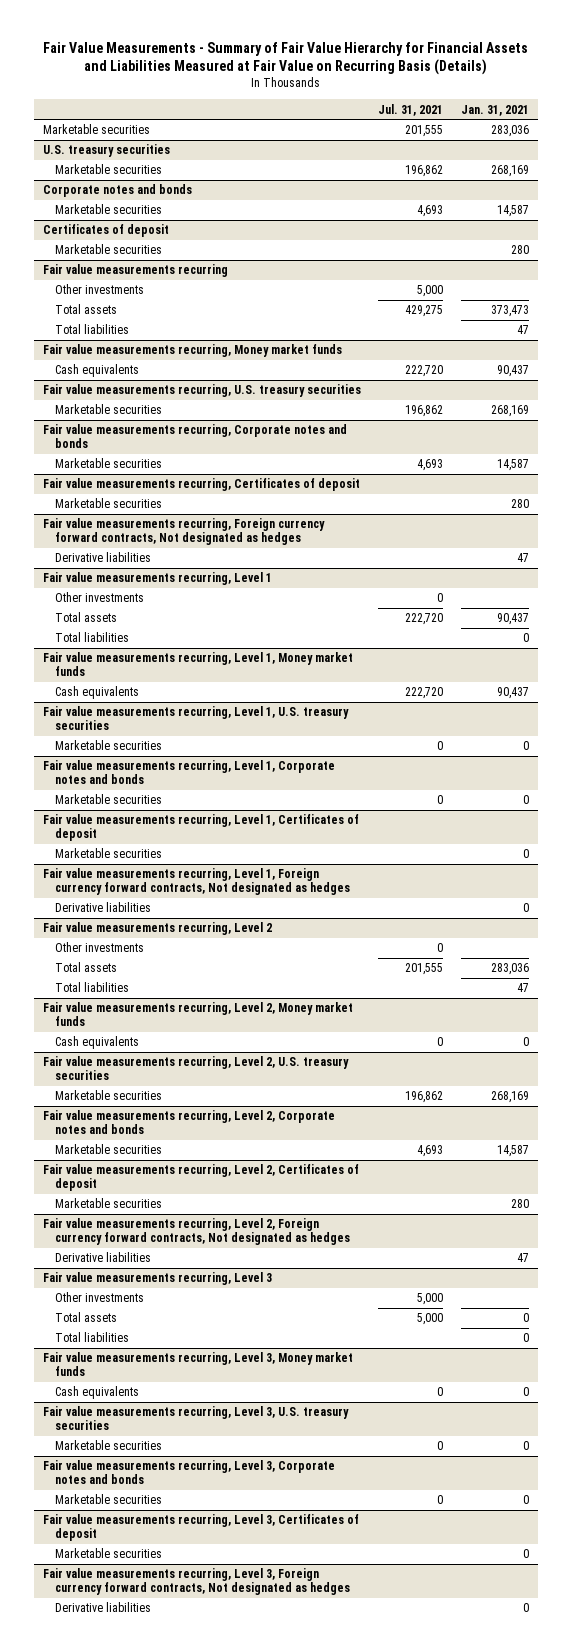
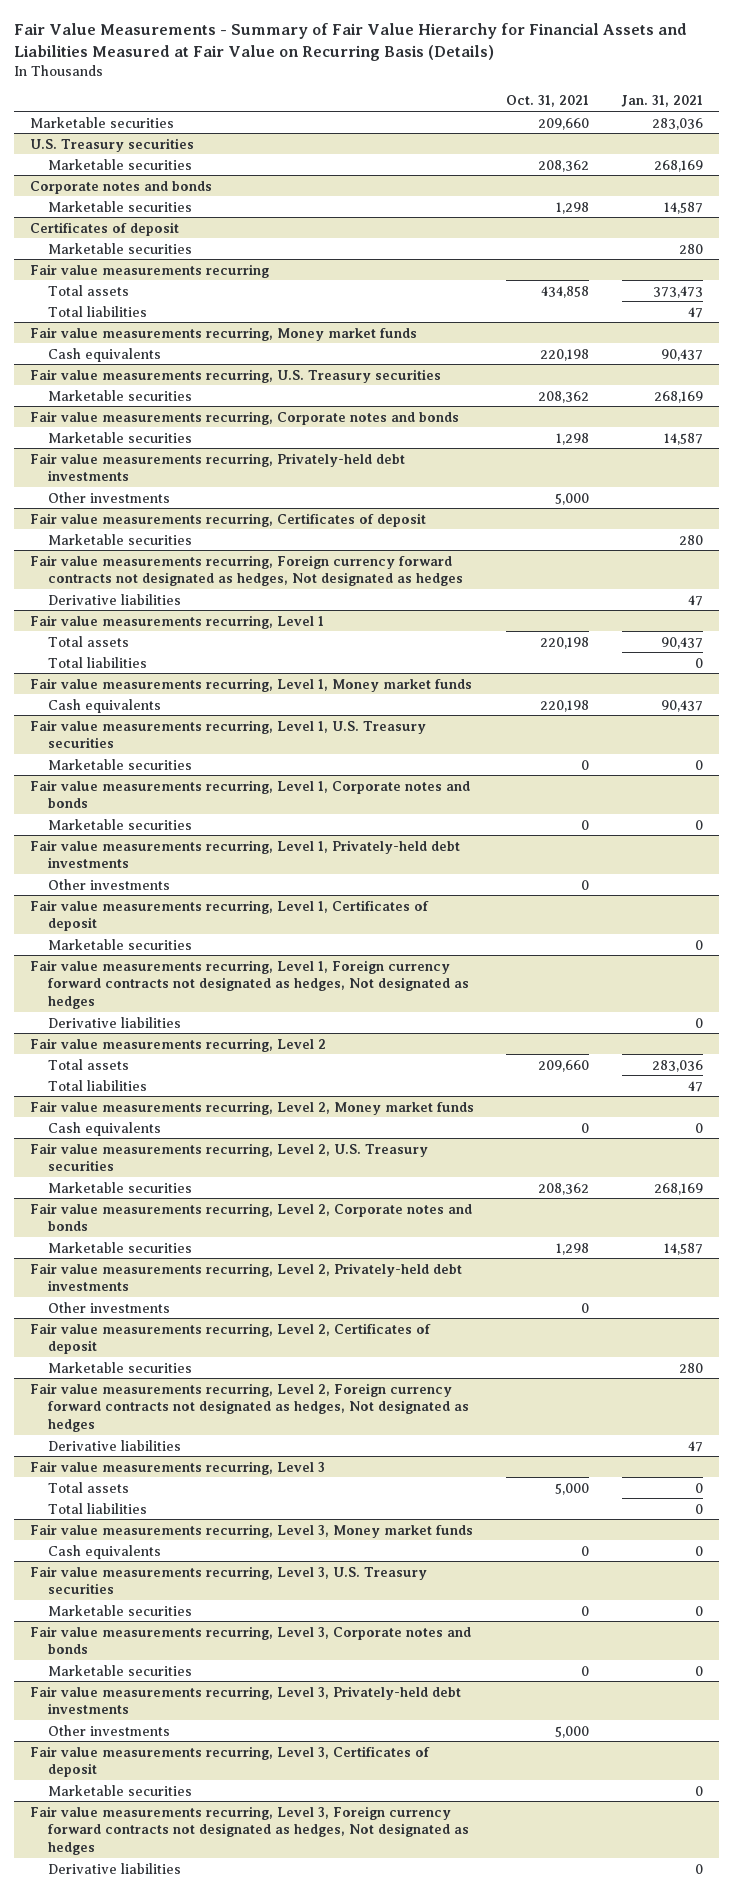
[378,103,444,116] Jul. 31, 2021 -> none
none -> [506,95,590,108] Oct. 31, 2021
[42,144,170,158] U.S. treasury securities -> [29,137,194,152] U.S. Treasury securities
[55,284,145,295] Other investments -> none
[42,384,361,398] Fair value measurements recurring, U.S. treasury securities -> [29,368,441,383] Fair value measurements recurring, U.S. Treasury securities
none -> [29,452,405,482] Fair value measurements recurring, Privately-held debt investments
none -> [47,491,170,503] Other investments
[42,518,325,545] Fair value measurements recurring, Foreign currency forward contracts, Not designated as hedges -> [29,554,463,587] Fair value measurements recurring, Foreign currency forward contracts not designated as hedges, Not designated as hedges
[55,592,145,603] Other investments -> none
[42,706,349,730] Fair value measurements recurring, Level 1, U.S. treasury securities -> [29,719,426,749] Fair value measurements recurring, Level 1, U.S. Treasury securities
none -> [29,839,460,869] Fair value measurements recurring, Level 1, Privately-held debt investments
none -> [47,878,170,890] Other investments
[42,868,351,895] Fair value measurements recurring, Level 1, Foreign currency forward contracts, Not designated as hedges -> [29,959,469,1009] Fair value measurements recurring, Level 1, Foreign currency forward contracts not designated as hedges, Not designated as hedges
[55,942,145,953] Other investments -> none
[42,1056,349,1080] Fair value measurements recurring, Level 2, U.S. treasury securities -> [29,1142,428,1172] Fair value measurements recurring, Level 2, U.S. Treasury securities
none -> [29,1262,462,1292] Fair value measurements recurring, Level 2, Privately-held debt investments
none -> [47,1301,170,1313] Other investments
[42,1218,351,1245] Fair value measurements recurring, Level 2, Foreign currency forward contracts, Not designated as hedges -> [29,1382,469,1432] Fair value measurements recurring, Level 2, Foreign currency forward contracts not designated as hedges, Not designated as hedges
[55,1292,145,1303] Other investments -> none
[42,1406,349,1430] Fair value measurements recurring, Level 3, U.S. treasury securities -> [29,1565,427,1595] Fair value measurements recurring, Level 3, U.S. Treasury securities
none -> [29,1685,461,1715] Fair value measurements recurring, Level 3, Privately-held debt investments
none -> [47,1724,170,1736] Other investments
[42,1568,351,1595] Fair value measurements recurring, Level 3, Foreign currency forward contracts, Not designated as hedges -> [29,1805,469,1855] Fair value measurements recurring, Level 3, Foreign currency forward contracts not designated as hedges, Not designated as hedges

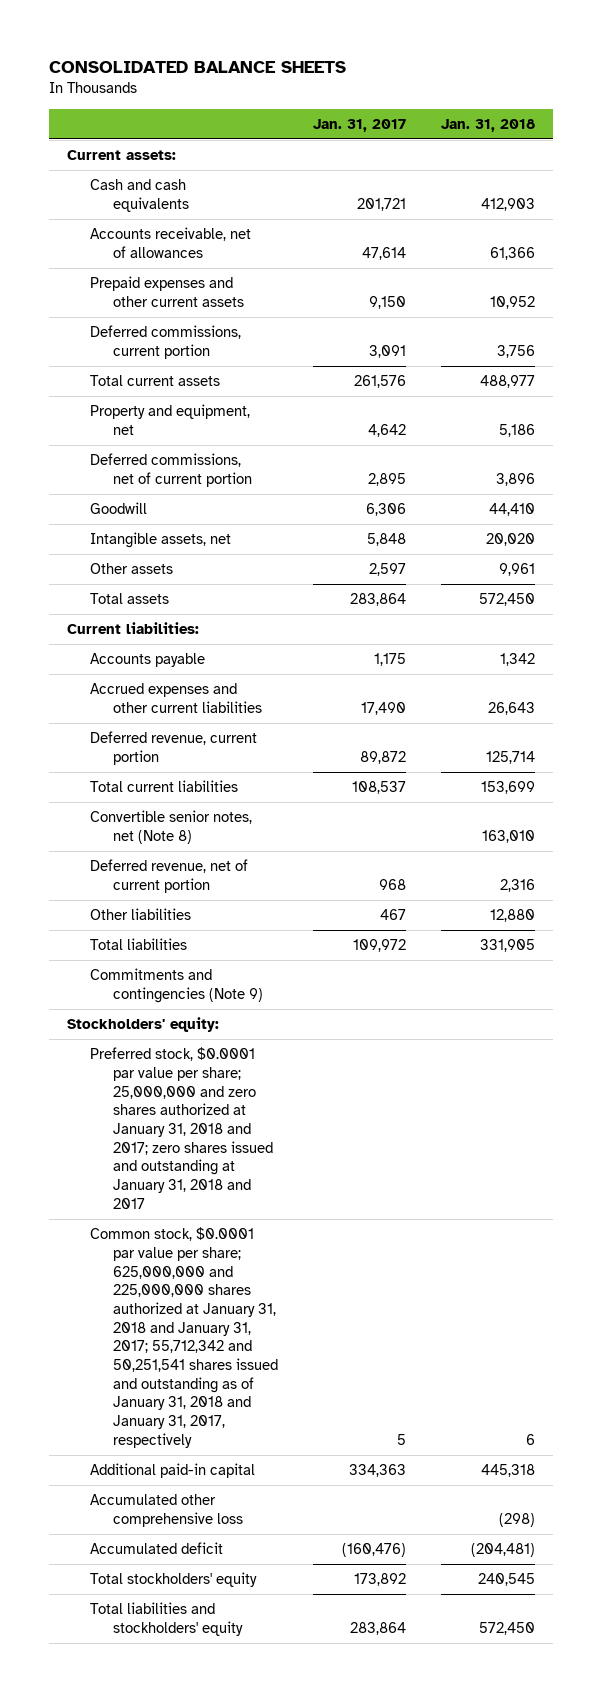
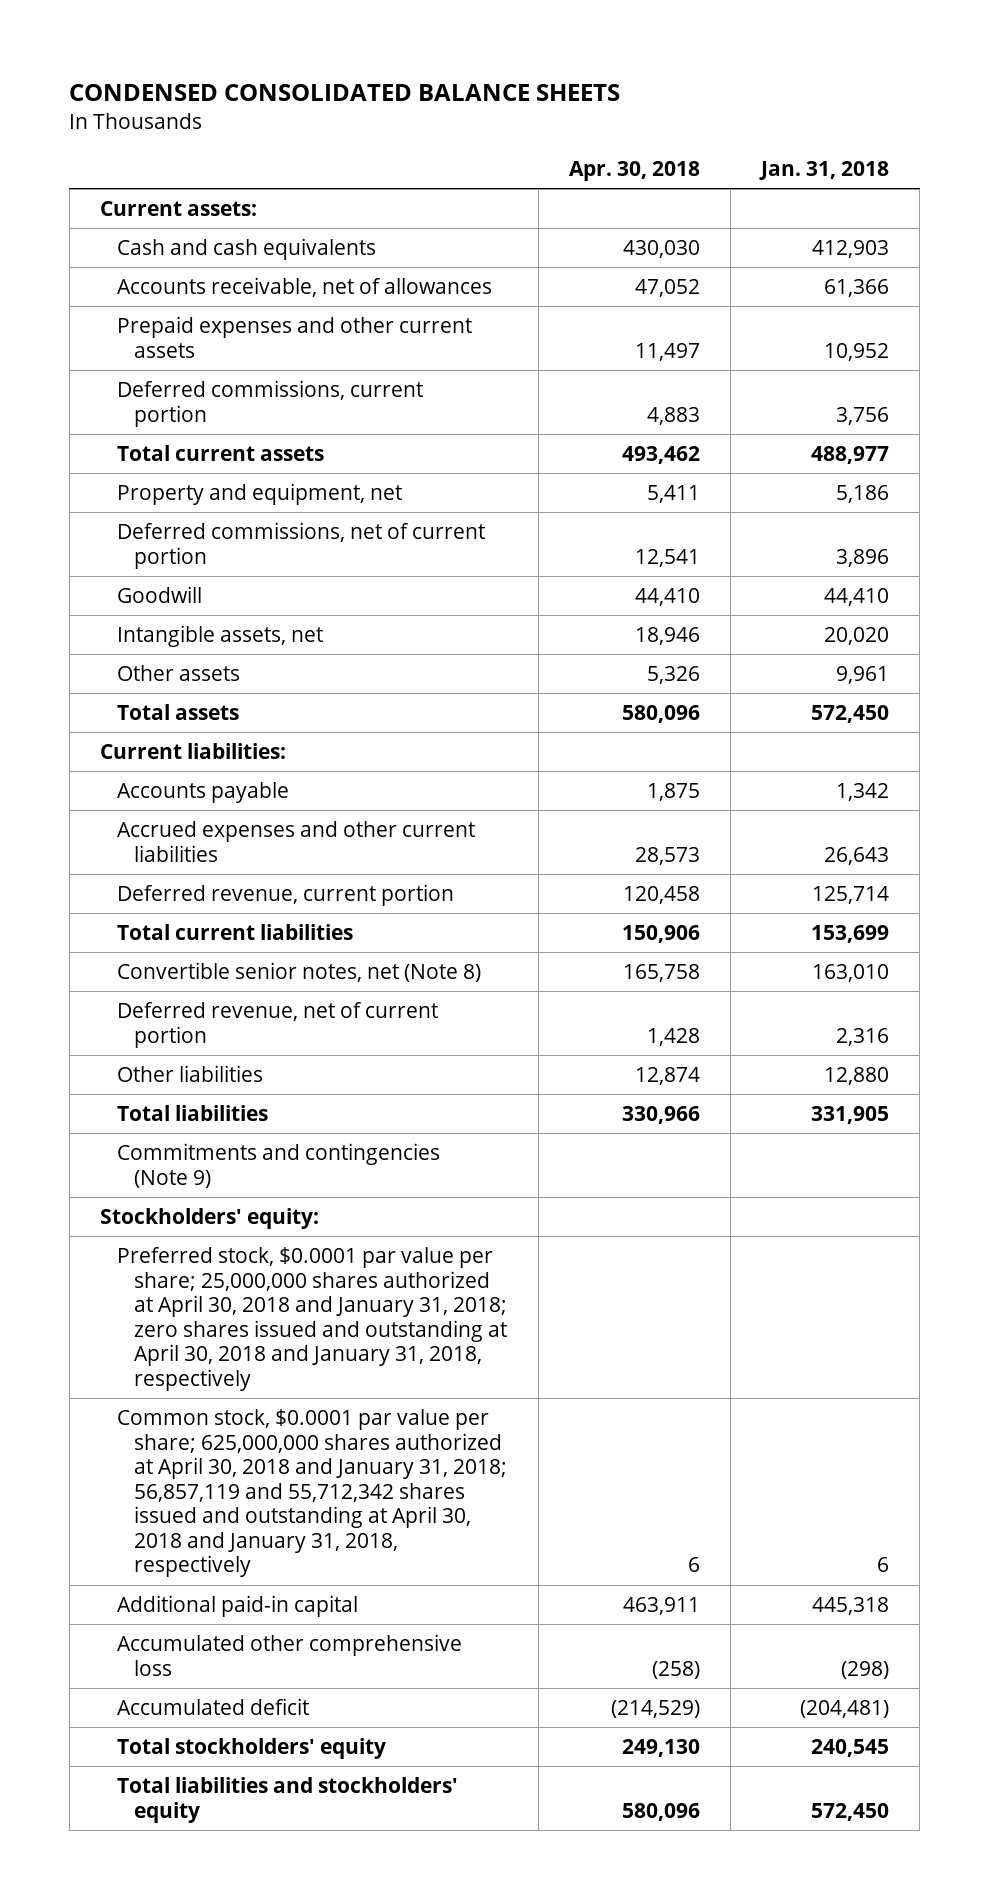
[49,60,347,73] CONSOLIDATED BALANCE SHEETS -> [69,83,621,101] CONDENSED CONSOLIDATED BALANCE SHEETS
[312,118,406,132] Jan. 31, 2017 -> none
none -> [568,161,700,182] Apr. 30, 2018
[89,1047,273,1209] Preferred stock, $0.0001 par value per share; 25,000,000 and zero shares authorized at January 31, 2018 and 2017; zero shares issued and outstanding at January 31, 2018 and 2017 -> [117,1246,508,1391] Preferred stock, $0.0001 par value per share; 25,000,000 shares authorized at April 30, 2018 and January 31, 2018; zero shares issued and outstanding at April 30, 2018 and January 31, 2018, respectively
[89,1227,278,1448] Common stock, $0.0001 par value per share; 625,000,000 and 225,000,000 shares authorized at January 31, 2018 and January 31, 2017; 55,712,342 and 50,251,541 shares issued and outstanding as of January 31, 2018 and January 31, 2017, respectively -> [117,1408,508,1578] Common stock, $0.0001 par value per share; 625,000,000 shares authorized at April 30, 2018 and January 31, 2018; 56,857,119 and 55,712,342 shares issued and outstanding at April 30, 2018 and January 31, 2018, respectively

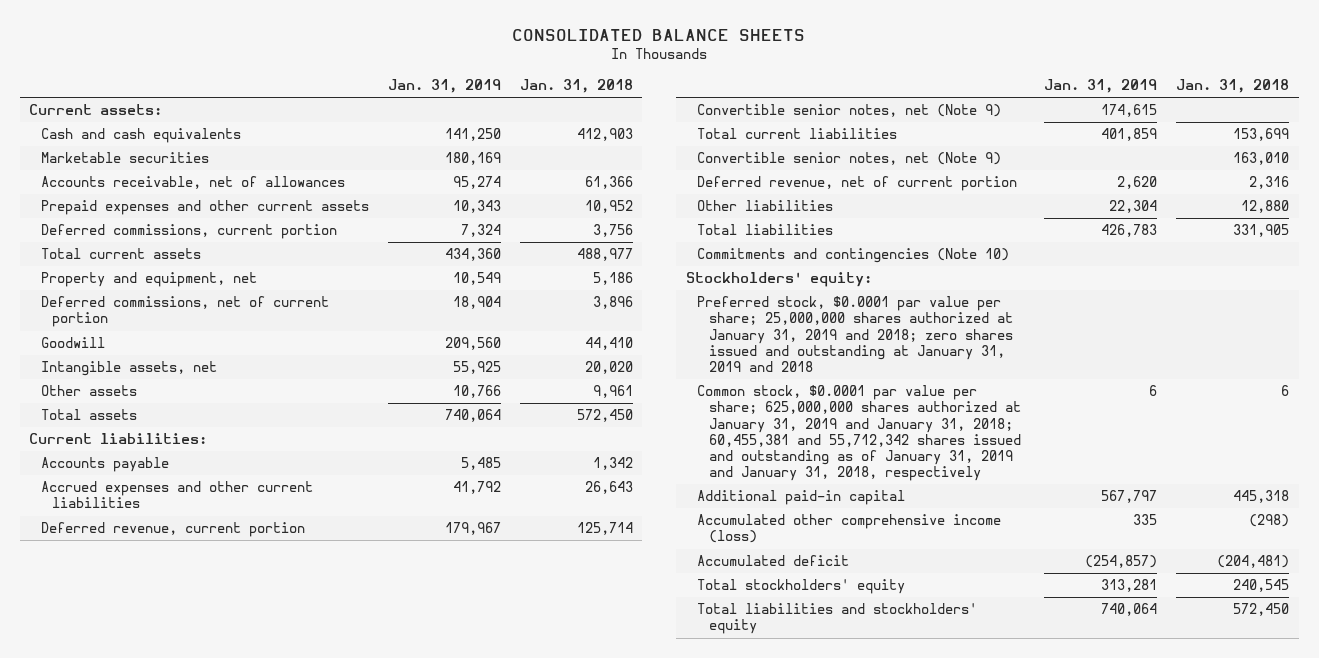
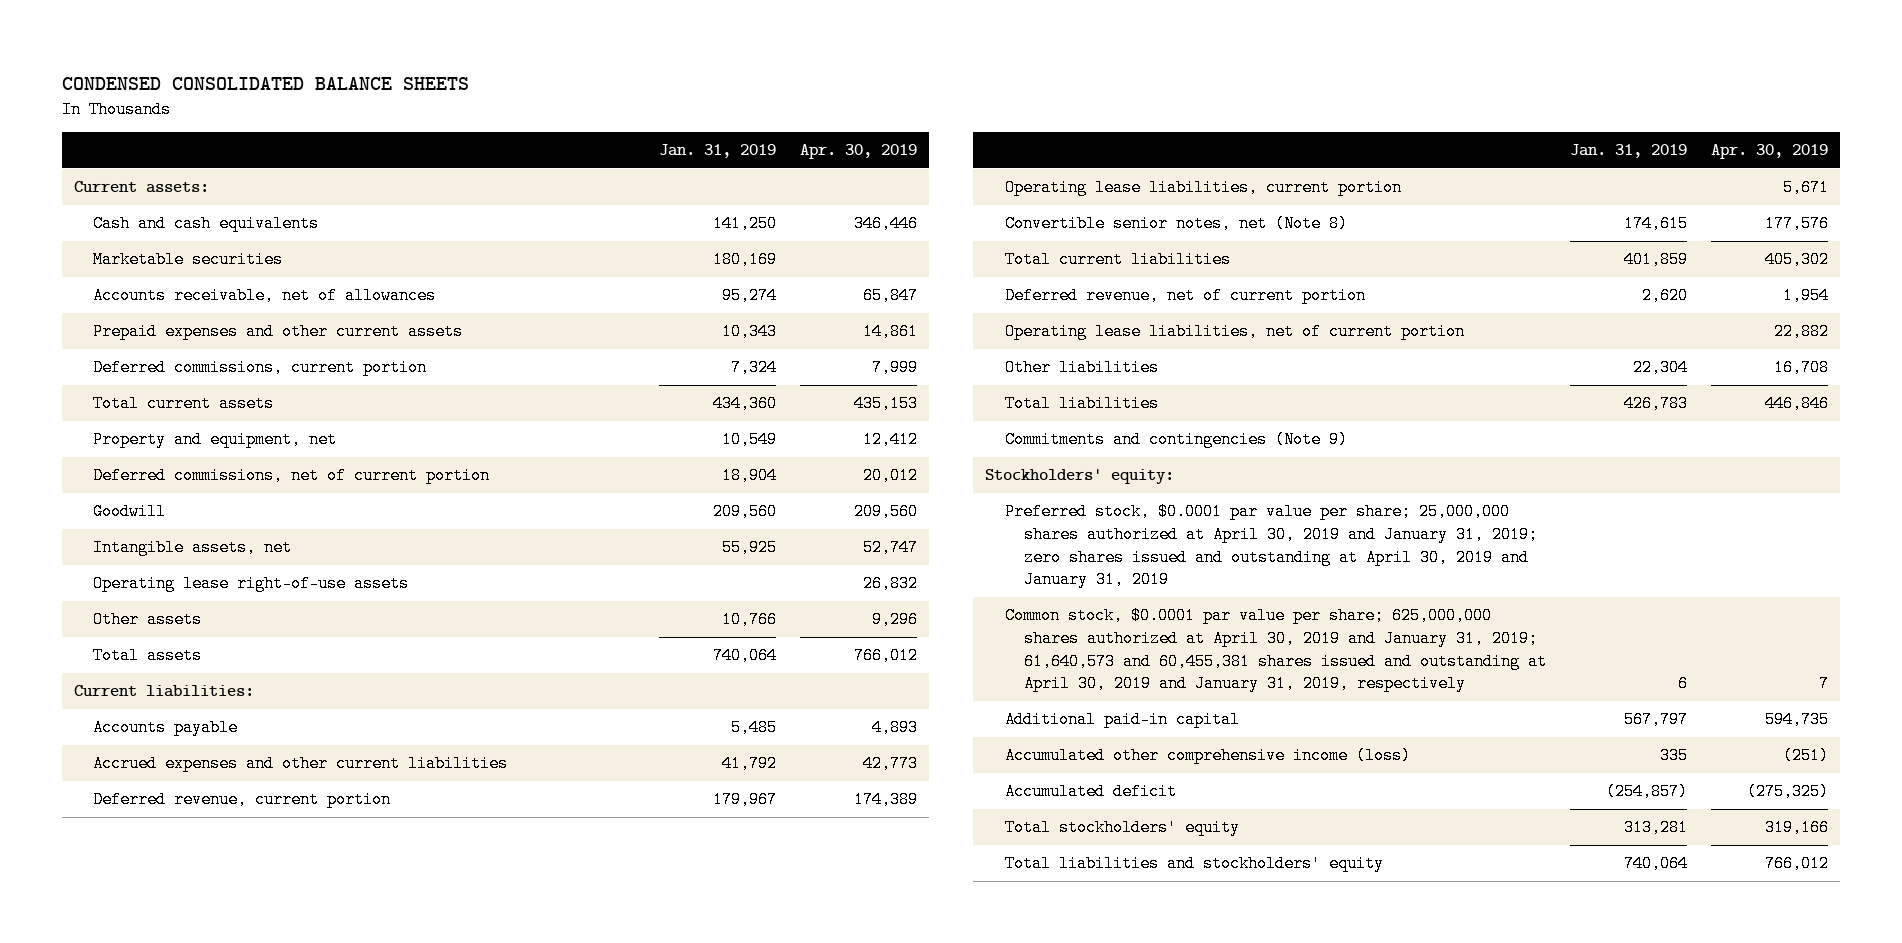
[512,28,806,41] CONSOLIDATED BALANCE SHEETS -> [62,76,470,90] CONDENSED CONSOLIDATED BALANCE SHEETS
[519,79,633,94] Jan. 31, 2018 -> none
none -> [799,144,917,160] Apr. 30, 2019
none -> [93,575,410,593] Operating lease right-of-use assets
none -> [1004,179,1402,197] Operating lease liabilities, current portion
[697,104,1002,118] Convertible senior notes, net (Note 9) -> [1004,215,1348,233] Convertible senior notes, net (Note 8)
[697,152,1002,166] Convertible senior notes, net (Note 9) -> none
none -> [1004,323,1465,341] Operating lease liabilities, net of current portion
[697,248,1010,264] Commitments and contingencies (Note 10) -> [1004,431,1348,449] Commitments and contingencies (Note 9)
[697,296,1013,372] Preferred stock, $0.0001 par value per share; 25,000,000 shares authorized at January 31, 2019 and 2018; zero shares issued and outstanding at January 31, 2019 and 2018 -> [1004,503,1539,589] Preferred stock, $0.0001 par value per share; 25,000,000 shares authorized at April 30, 2019 and January 31, 2019; zero shares issued and outstanding at April 30, 2019 and January 31, 2019
[697,385,1021,481] Common stock, $0.0001 par value per share; 625,000,000 shares authorized at January 31, 2019 and January 31, 2018; 60,455,381 and 55,712,342 shares issued and outstanding as of January 31, 2019 and January 31, 2018, respectively -> [1004,607,1548,693] Common stock, $0.0001 par value per share; 625,000,000 shares authorized at April 30, 2019 and January 31, 2019; 61,640,573 and 60,455,381 shares issued and outstanding at April 30, 2019 and January 31, 2019, respectively

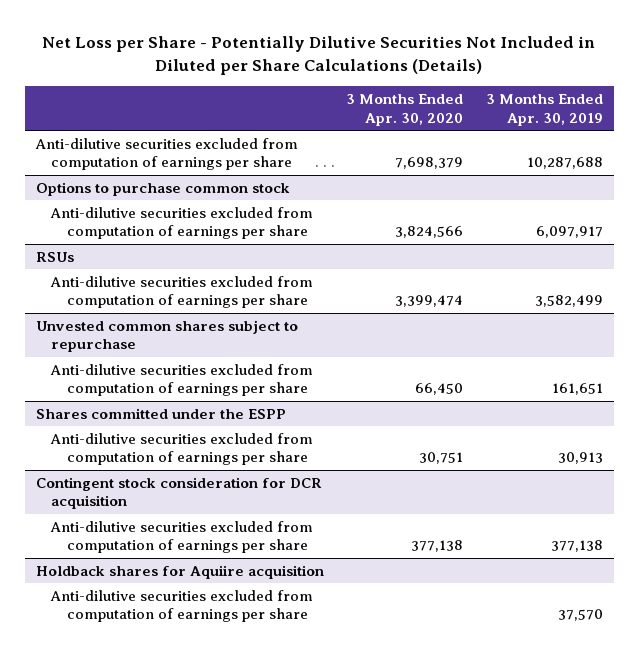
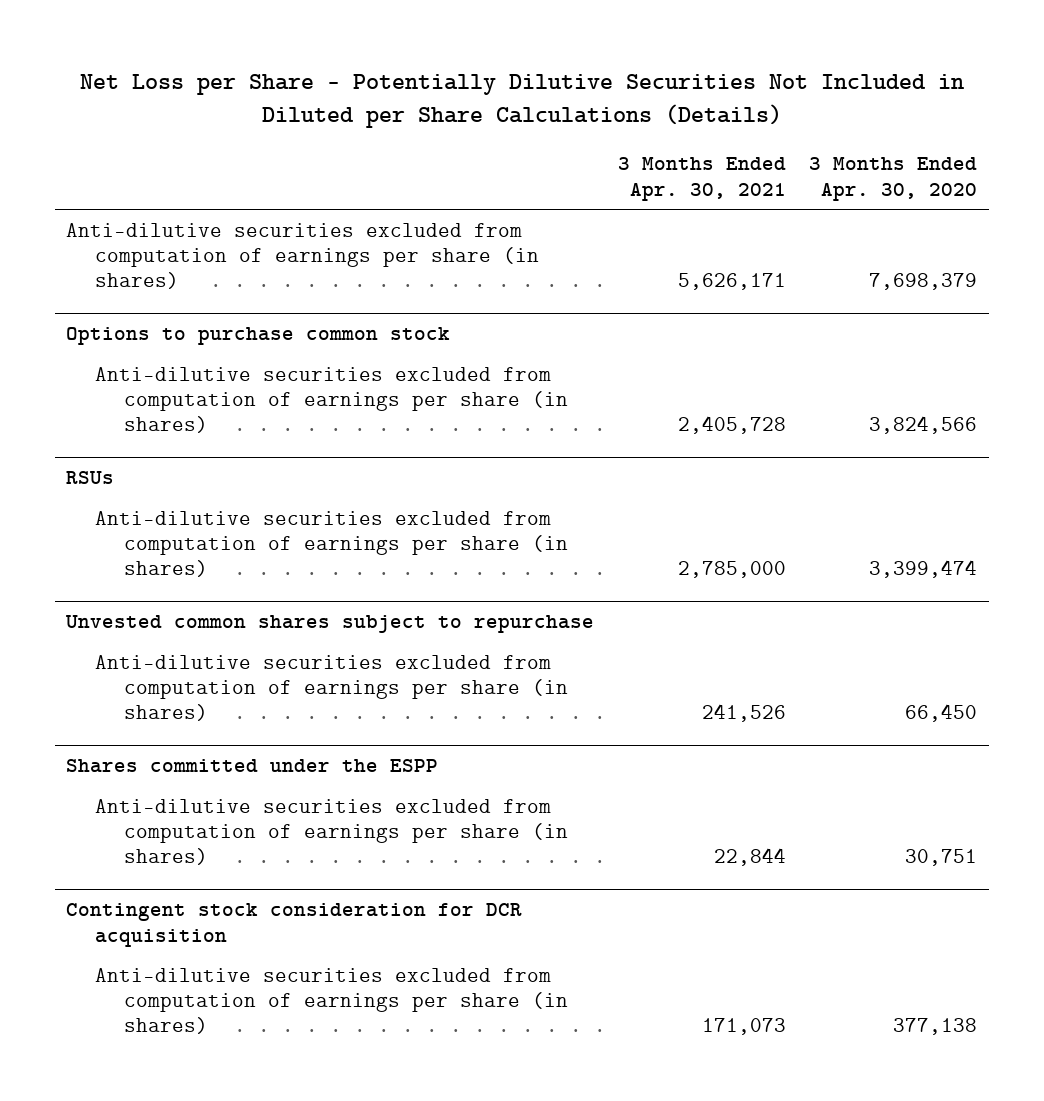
[485,94,603,126] 3 Months Ended Apr. 30, 2019 -> none
none -> [617,157,786,201] 3 Months Ended Apr. 30, 2021
[35,137,299,171] Anti-dilutive securities excluded from computation of earnings per share -> [66,222,540,290] Anti-dilutive securities excluded from computation of earnings per share (in shares)
[50,206,314,240] Anti-dilutive securities excluded from computation of earnings per share -> [95,366,568,434] Anti-dilutive securities excluded from computation of earnings per share (in shares)
[50,275,314,309] Anti-dilutive securities excluded from computation of earnings per share -> [95,510,568,578] Anti-dilutive securities excluded from computation of earnings per share (in shares)
[50,363,314,397] Anti-dilutive securities excluded from computation of earnings per share -> [95,654,568,722] Anti-dilutive securities excluded from computation of earnings per share (in shares)
[50,432,314,466] Anti-dilutive securities excluded from computation of earnings per share -> [95,798,568,866] Anti-dilutive securities excluded from computation of earnings per share (in shares)
[36,564,325,579] Holdback shares for Aquiire acquisition -> none
[50,589,314,623] Anti-dilutive securities excluded from computation of earnings per share -> none
[50,520,314,554] Anti-dilutive securities excluded from computation of earnings per share -> [95,967,568,1035] Anti-dilutive securities excluded from computation of earnings per share (in shares)

